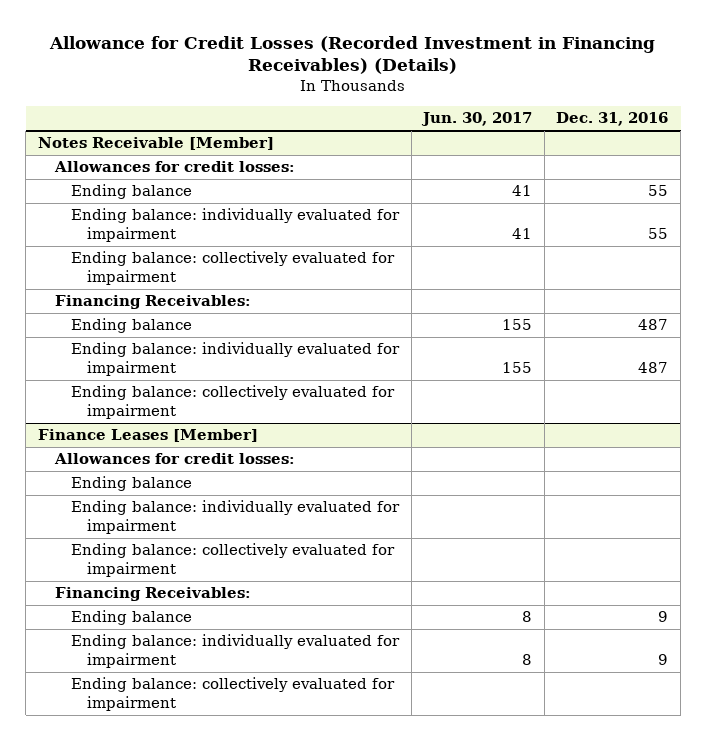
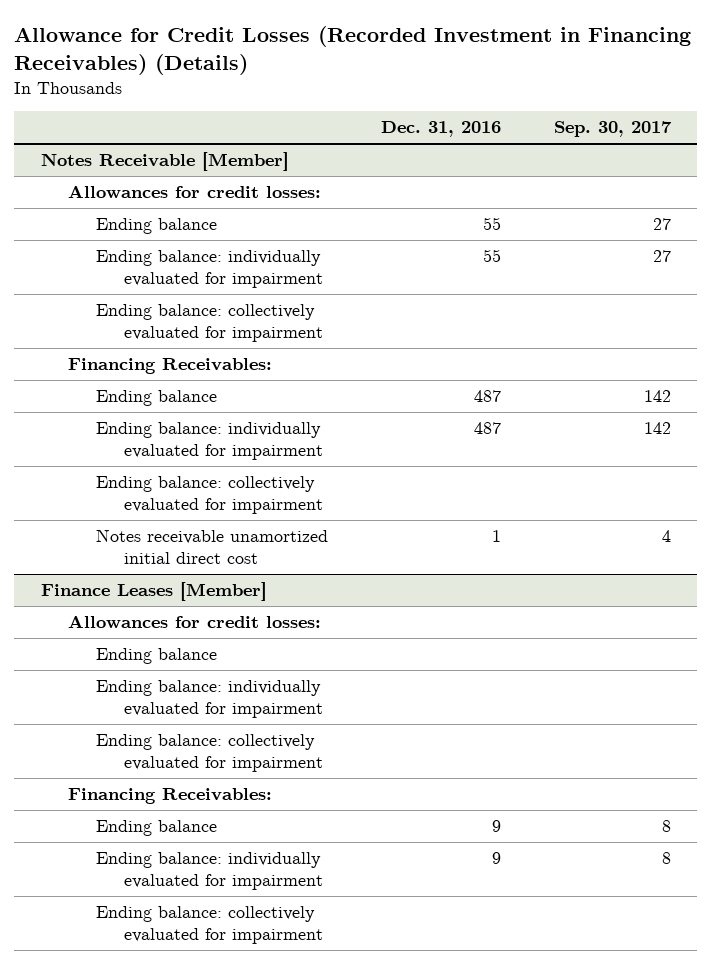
[421,112,533,127] Jun. 30, 2017 -> none
none -> [553,121,672,138] Sep. 30, 2017
none -> [96,529,329,565] Notes receivable unamortized initial direct cost

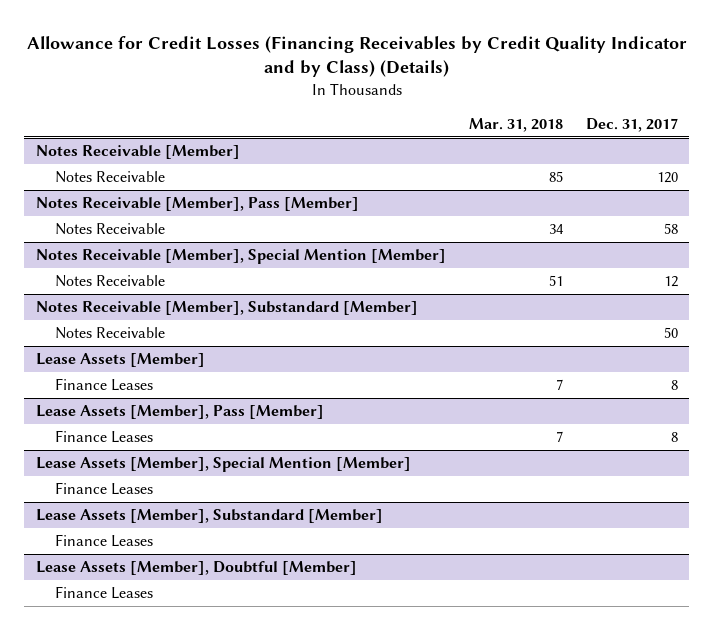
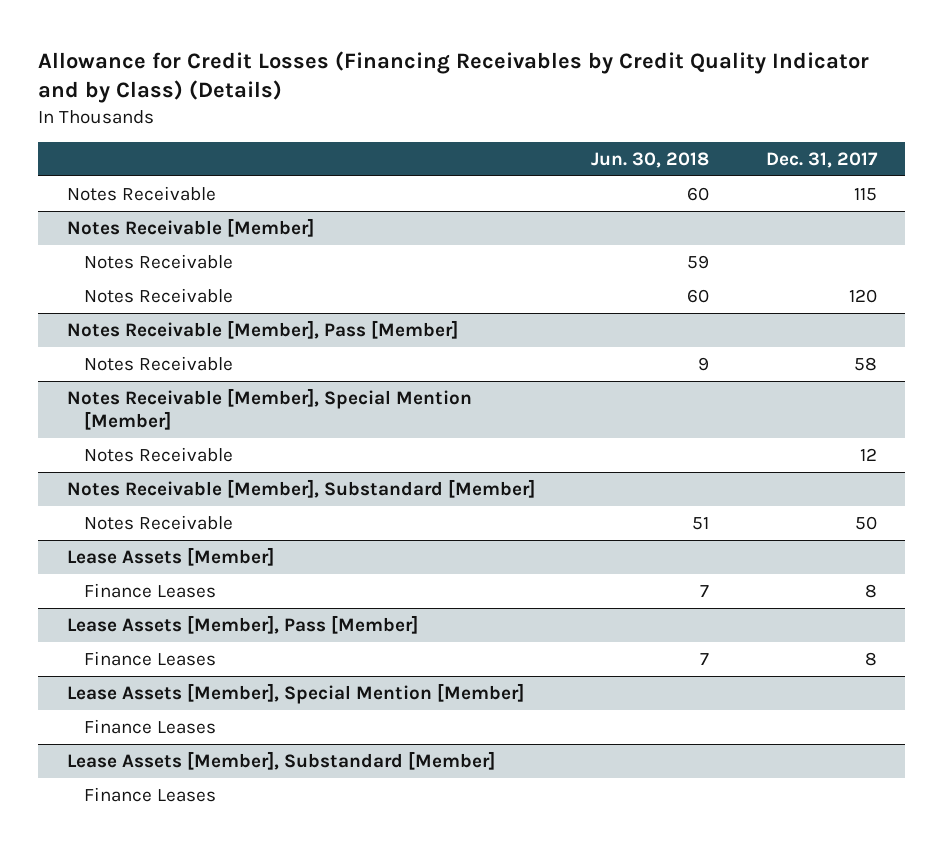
[468,117,563,132] Mar. 31, 2018 -> none
none -> [591,151,710,168] Jun. 30, 2018
none -> [66,185,216,201] Notes Receivable
none -> [84,253,234,269] Notes Receivable
[35,561,357,576] Lease Assets [Member], Doubtful [Member] -> none
[55,586,154,600] Finance Leases -> none

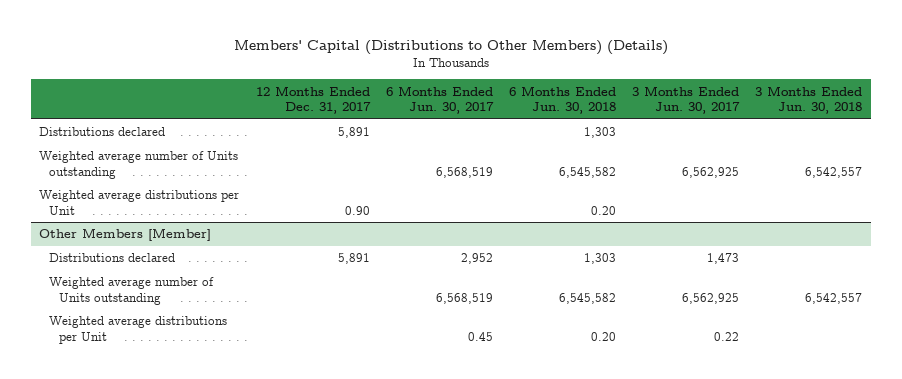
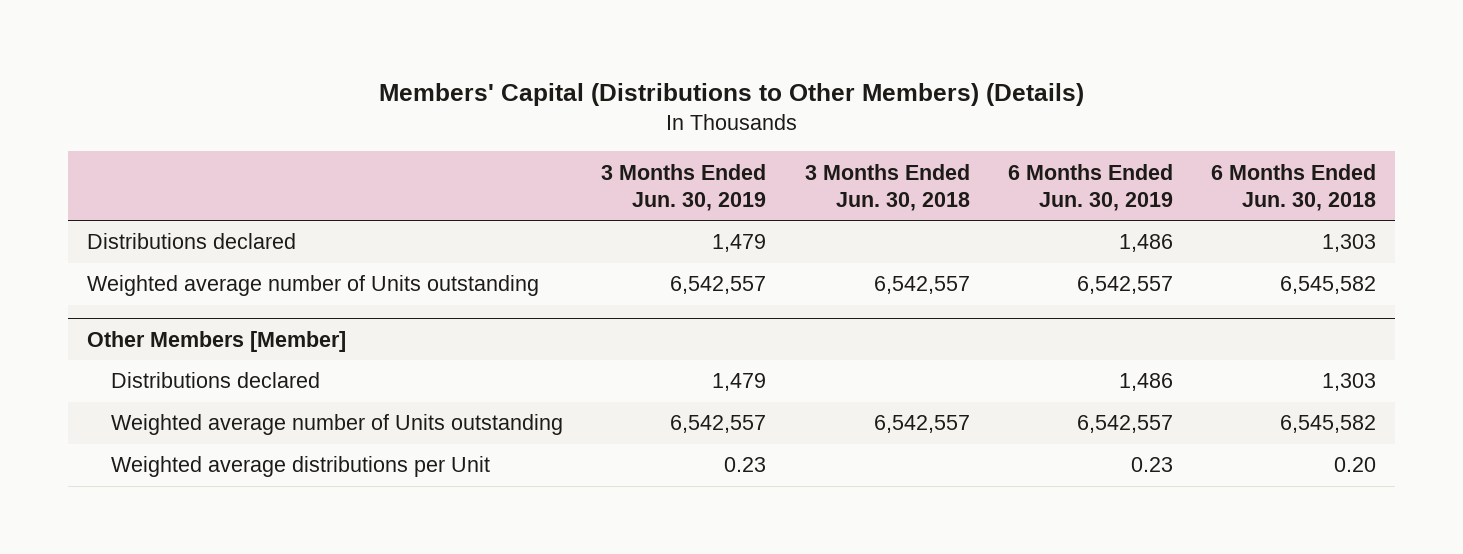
[255,85,371,115] 12 Months Ended Dec. 31, 2017 -> none
[385,85,494,115] 6 Months Ended Jun. 30, 2017 -> none
[632,85,741,115] 3 Months Ended Jun. 30, 2017 -> none
none -> [601,163,767,211] 3 Months Ended Jun. 30, 2019
none -> [1007,163,1173,211] 6 Months Ended Jun. 30, 2019
[39,190,240,215] Weighted average distributions per Unit -> none

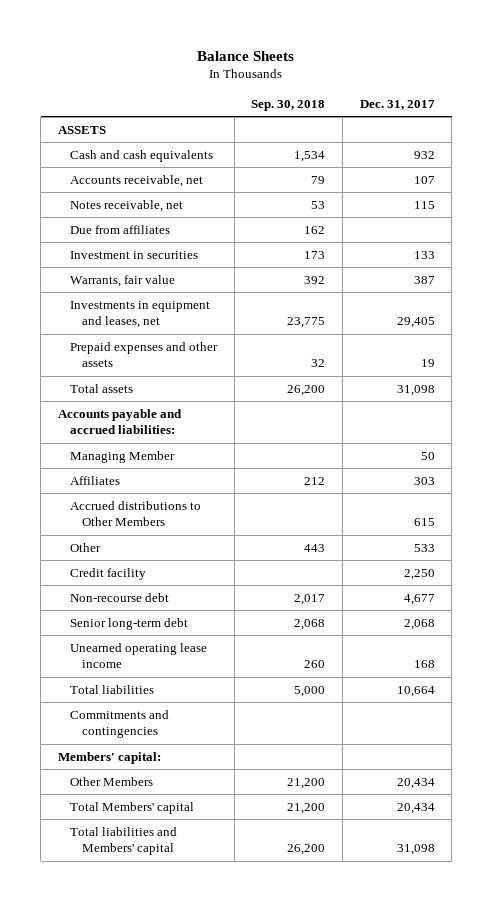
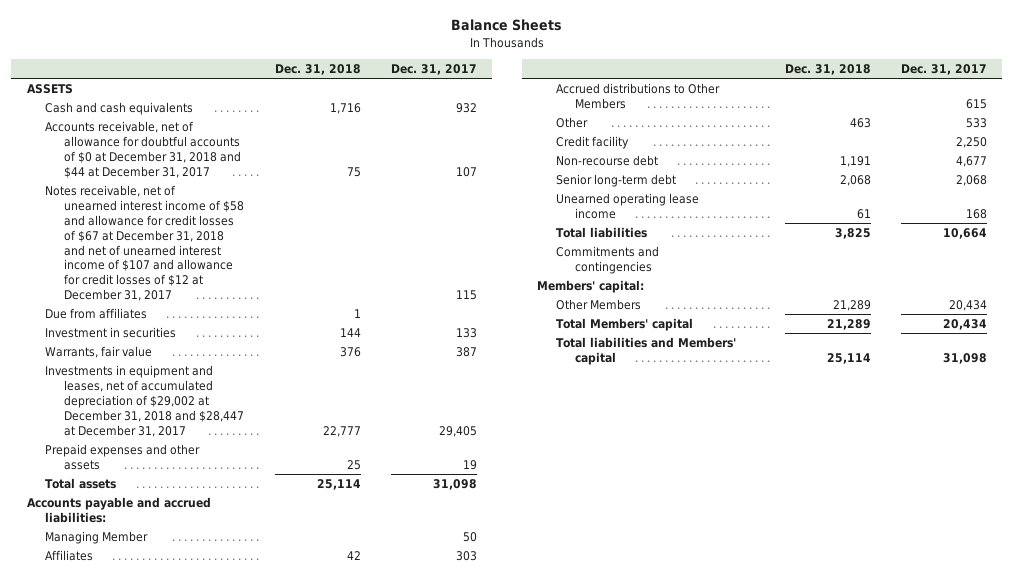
[251,99,326,111] Sep. 30, 2018 -> none
none -> [274,64,361,76] Dec. 31, 2018
[69,174,203,187] Accounts receivable, net -> [45,121,242,178] Accounts receivable, net of allowance for doubtful accounts of $0 at December 31, 2018 and $44 at December 31, 2017
[69,199,183,212] Notes receivable, net -> [45,185,245,302] Notes receivable, net of unearned interest income of $58 and allowance for credit losses of $67 at December 31, 2018 and net of unearned interest income of $107 and allowance for credit losses of $12 at December 31, 2017
[69,300,210,329] Investments in equipment and leases, net -> [45,365,245,437] Investments in equipment and leases, net of accumulated depreciation of $29,002 at December 31, 2018 and $28,447 at December 31, 2017

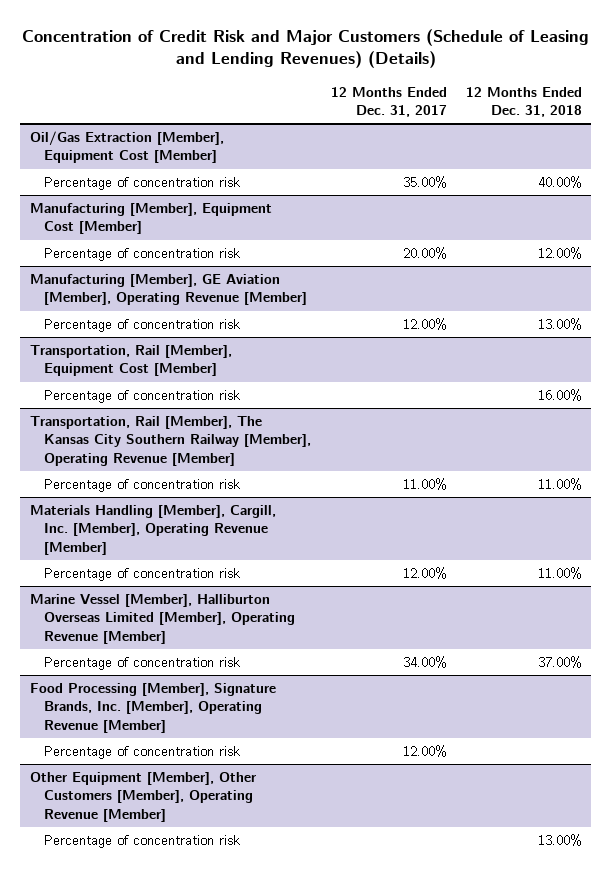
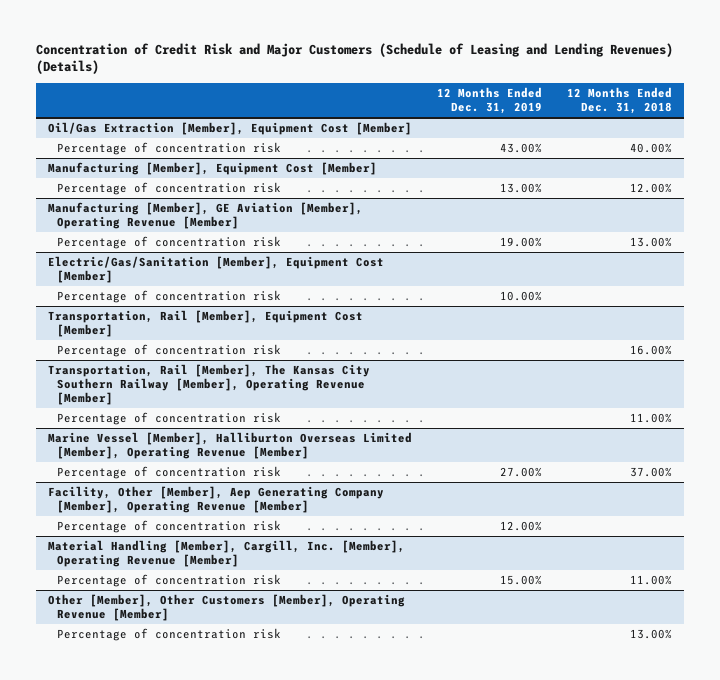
[330,86,447,118] 12 Months Ended Dec. 31, 2017 -> none
none -> [436,87,542,115] 12 Months Ended Dec. 31, 2019
none -> [48,256,385,284] Electric/Gas/Sanitation [Member], Equipment Cost [Member]
none -> [56,290,281,304] Percentage of concentration risk
[29,505,276,555] Materials Handling [Member], Cargill, Inc. [Member], Operating Revenue [Member] -> none
[44,568,241,582] Percentage of concentration risk -> none
[29,683,276,733] Food Processing [Member], Signature Brands, Inc. [Member], Operating Revenue [Member] -> none
none -> [48,486,385,514] Facility, Other [Member], Aep Generating Company [Member], Operating Revenue [Member]
none -> [48,540,406,568] Material Handling [Member], Cargill, Inc. [Member], Operating Revenue [Member]
none -> [56,574,281,588] Percentage of concentration risk
[29,772,256,822] Other Equipment [Member], Other Customers [Member], Operating Revenue [Member] -> [48,594,406,622] Other [Member], Other Customers [Member], Operating Revenue [Member]

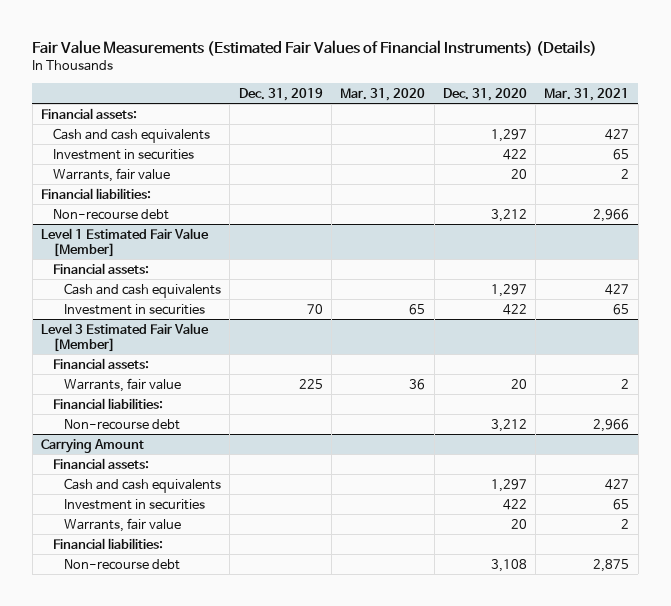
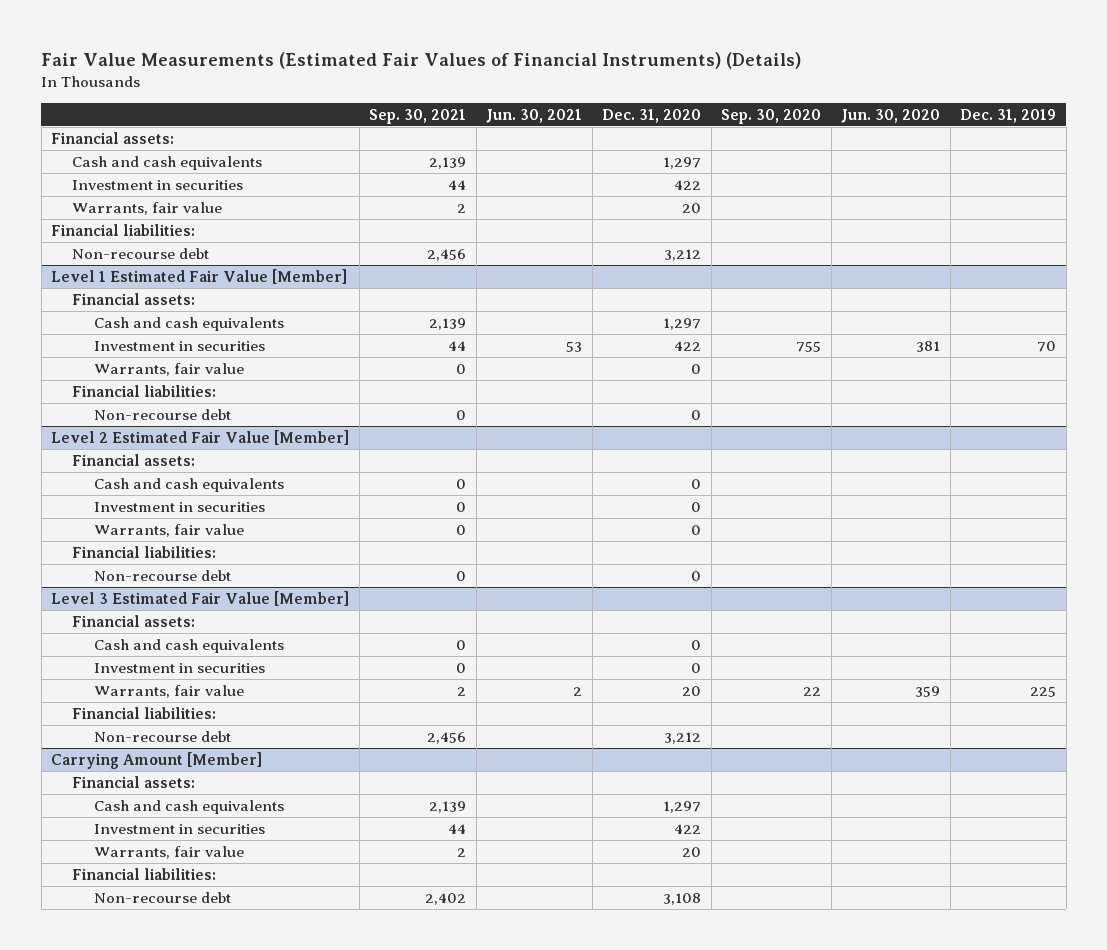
[340,87,426,101] Mar. 31, 2020 -> none
[544,87,630,101] Mar. 31, 2021 -> none
none -> [369,108,467,124] Sep. 30, 2021
none -> [486,108,583,123] Jun. 30, 2021
none -> [721,108,822,124] Sep. 30, 2020
none -> [841,108,941,123] Jun. 30, 2020
none -> [93,362,244,376] Warrants, fair value
none -> [72,384,217,397] Financial liabilities:
none -> [93,408,231,420] Non-recourse debt
none -> [51,429,350,445] Level 2 Estimated Fair Value [Member]
none -> [72,453,196,466] Financial assets:
none -> [93,477,284,492] Cash and cash equivalents
none -> [93,501,265,512] Investment in securities
none -> [93,523,244,537] Warrants, fair value
none -> [72,545,217,558] Financial liabilities:
none -> [93,569,231,581] Non-recourse debt
none -> [93,638,284,653] Cash and cash equivalents
none -> [93,662,265,673] Investment in securities
[41,438,145,453] Carrying Amount -> [51,751,263,769] Carrying Amount [Member]

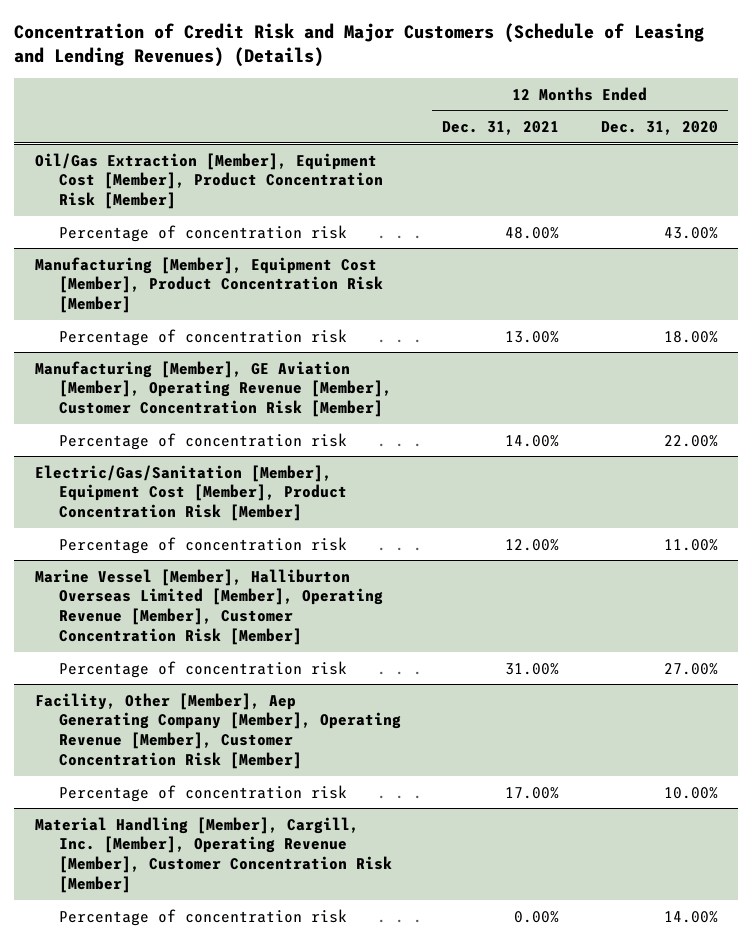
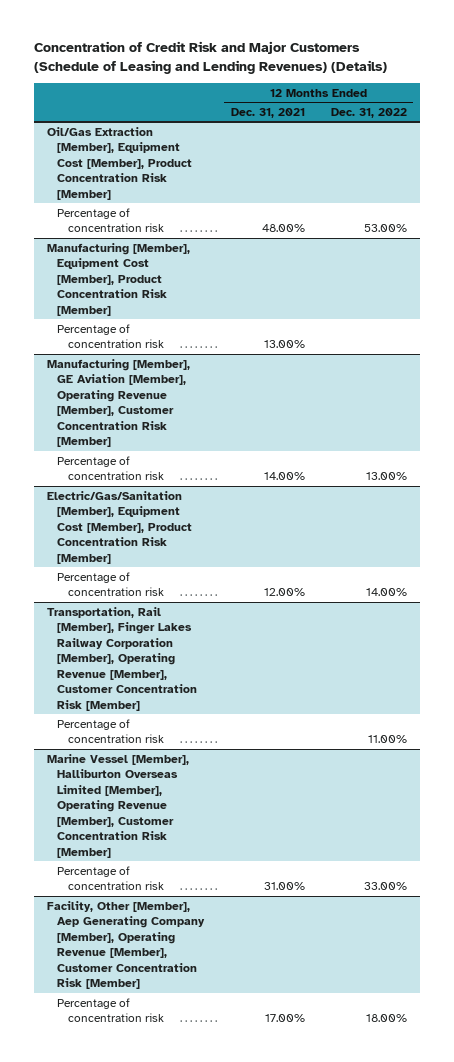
[600,120,718,135] Dec. 31, 2020 -> none
none -> [330,107,407,118] Dec. 31, 2022
none -> [46,606,198,711] Transportation, Rail [Member], Finger Lakes Railway Corporation [Member], Operating Revenue [Member], Customer Concentration Risk [Member]
none -> [57,718,164,744] Percentage of concentration risk
[34,816,392,894] Material Handling [Member], Cargill, Inc. [Member], Operating Revenue [Member], Customer Concentration Risk [Member] -> none
[58,908,347,926] Percentage of concentration risk -> none

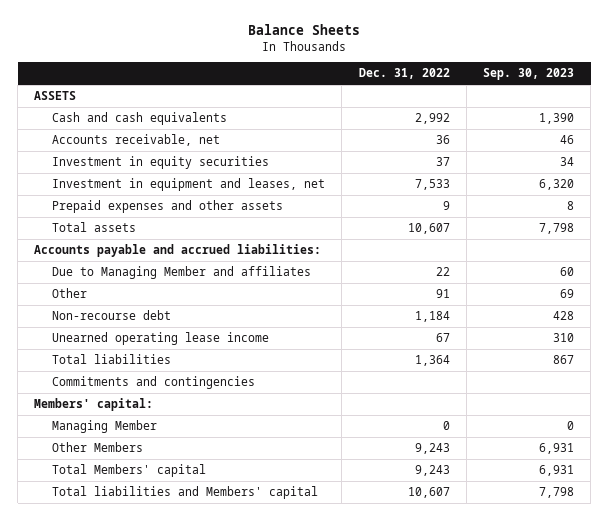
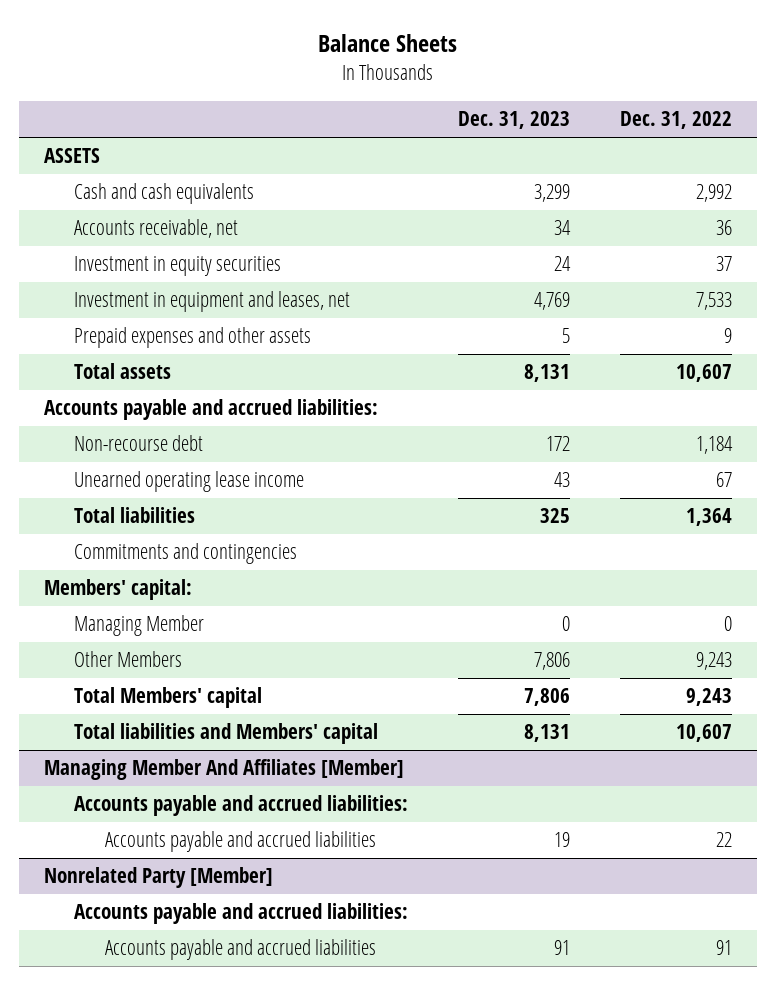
[482,68,574,81] Sep. 30, 2023 -> none
none -> [458,111,571,130] Dec. 31, 2023
[52,266,312,280] Due to Managing Member and affiliates -> none
[52,288,88,299] Other -> none
none -> [44,759,405,781] Managing Member And Affiliates [Member]
none -> [74,795,409,817] Accounts payable and accrued liabilities:
none -> [104,831,376,853] Accounts payable and accrued liabilities
none -> [44,867,274,889] Nonrelated Party [Member]
none -> [74,903,409,925] Accounts payable and accrued liabilities:
none -> [104,939,376,961] Accounts payable and accrued liabilities

